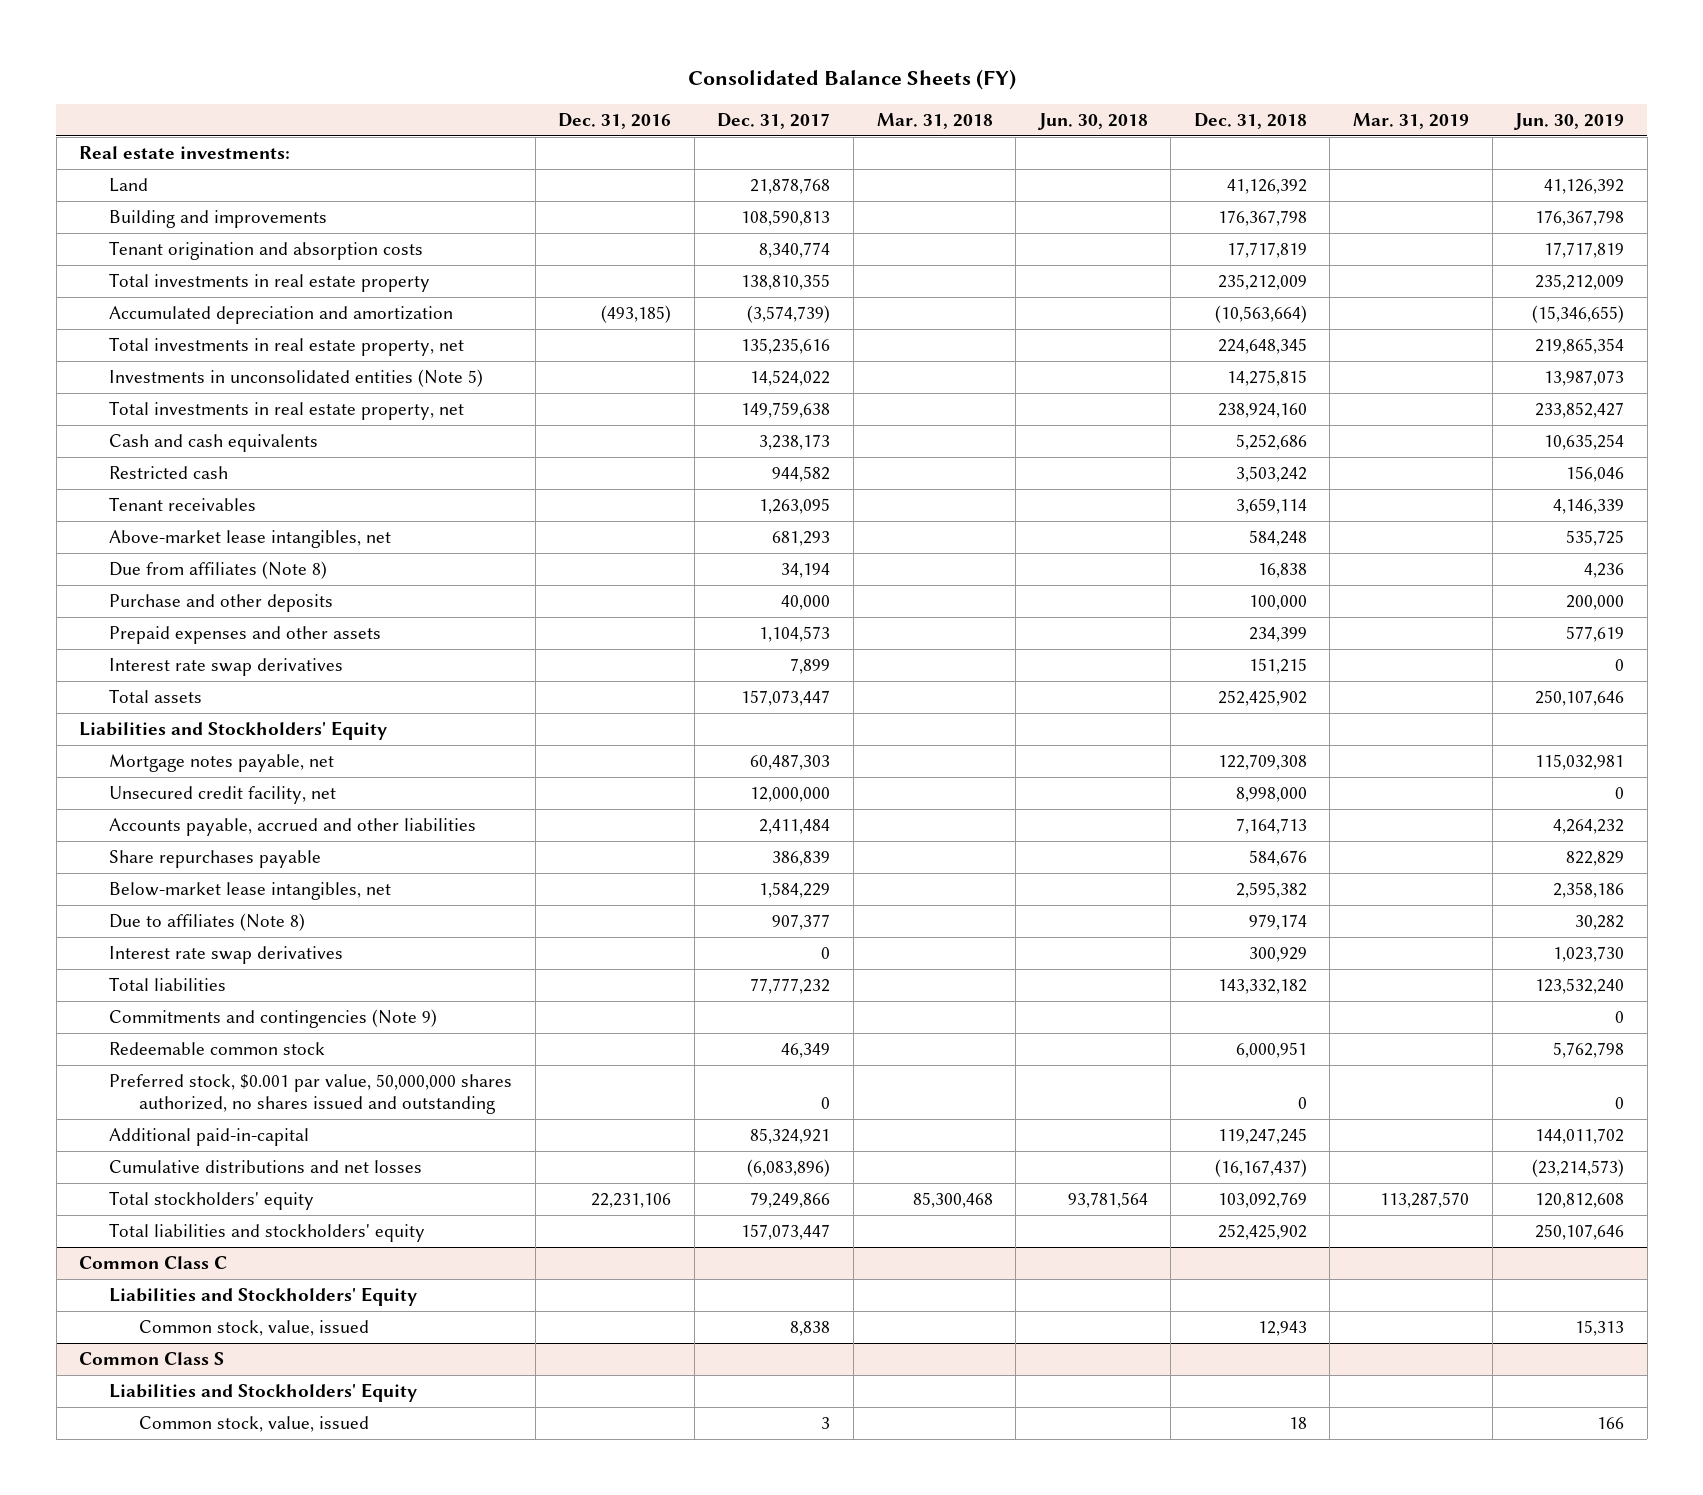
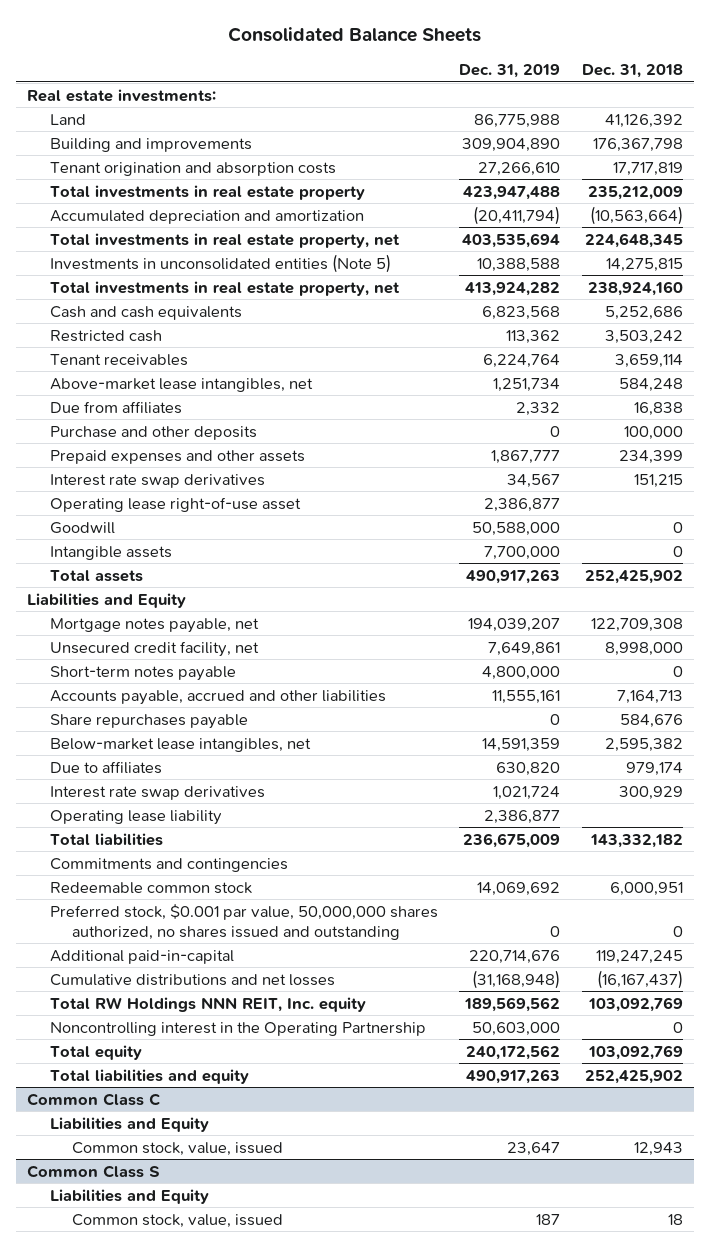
[687,69,1016,91] Consolidated Balance Sheets (FY) -> [227,27,481,43] Consolidated Balance Sheets
[558,113,672,130] Dec. 31, 2016 -> none
[717,113,831,130] Dec. 31, 2017 -> none
[876,113,993,130] Mar. 31, 2018 -> none
[1037,113,1148,131] Jun. 30, 2018 -> none
[1352,113,1469,130] Mar. 31, 2019 -> none
[1514,113,1625,131] Jun. 30, 2019 -> none
none -> [459,64,561,79] Dec. 31, 2019
[109,560,328,579] Due from affiliates (Note 8) -> [49,400,182,414] Due from affiliates
none -> [49,496,301,512] Operating lease right-of-use asset
none -> [49,521,115,534] Goodwill
none -> [49,545,172,560] Intangible assets
[79,720,388,740] Liabilities and Stockholders' Equity -> [26,592,186,608] Liabilities and Equity
none -> [49,665,236,681] Short-term notes payable
[109,912,306,931] Due to affiliates (Note 8) -> [49,760,162,774] Due to affiliates
none -> [49,809,222,825] Operating lease liability
[109,1008,438,1028] Commitments and contingencies (Note 9) -> [49,857,288,872] Commitments and contingencies
[109,1190,315,1210] Total stockholders' equity -> [49,996,366,1012] Total RW Holdings NNN REIT, Inc. equity
none -> [49,1021,426,1036] Noncontrolling interest in the Operating Partnership
none -> [49,1044,142,1060] Total equity
[109,1222,426,1242] Total liabilities and stockholders' equity -> [49,1068,249,1084] Total liabilities and equity
[109,1286,418,1306] Liabilities and Stockholders' Equity -> [49,1116,209,1132] Liabilities and Equity
[109,1382,418,1402] Liabilities and Stockholders' Equity -> [49,1188,209,1204] Liabilities and Equity

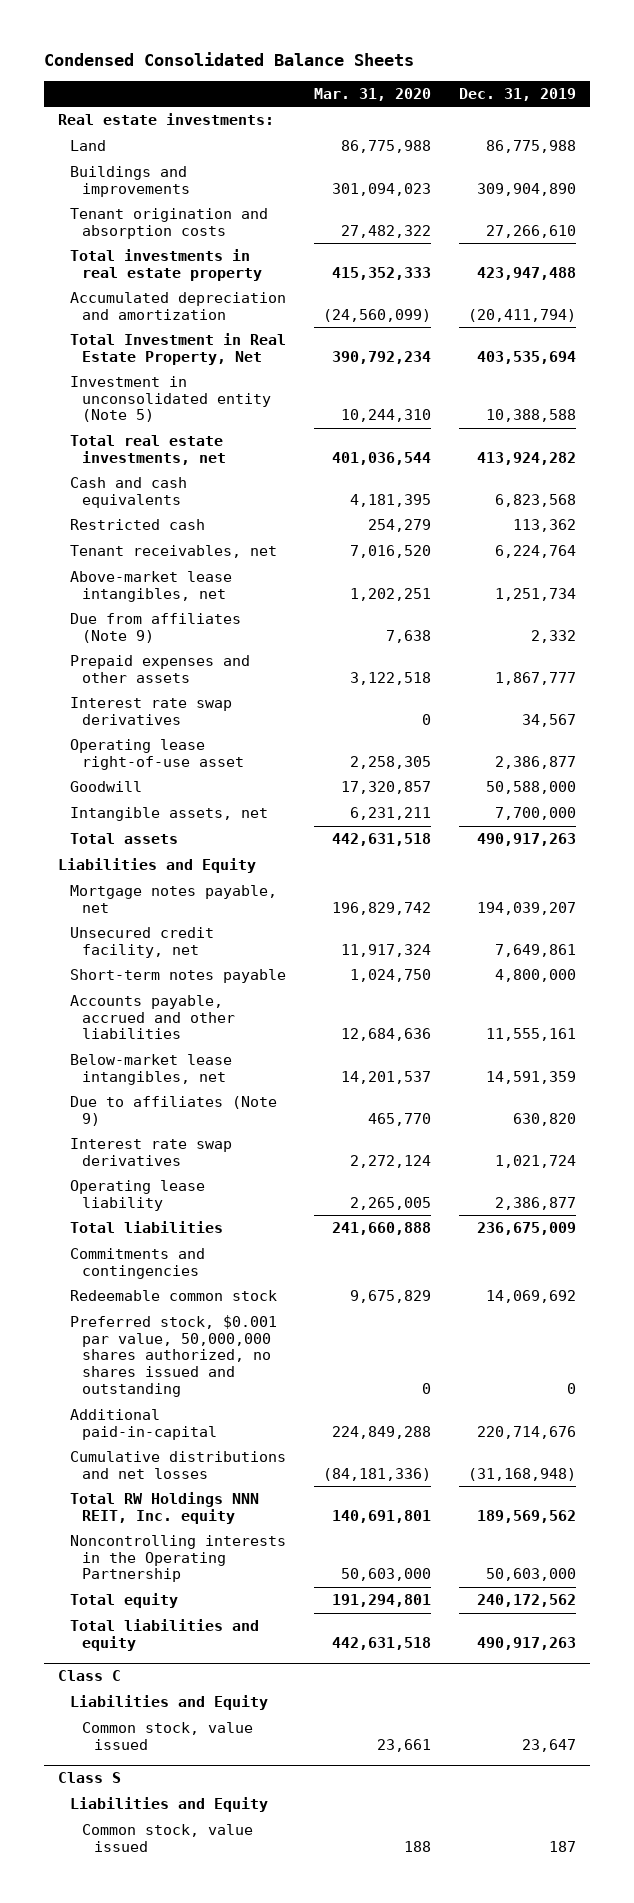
[227,27,481,43] Consolidated Balance Sheets -> [44,52,415,67] Condensed Consolidated Balance Sheets
[582,64,684,79] Dec. 31, 2018 -> none
none -> [313,87,431,101] Mar. 31, 2020
[49,137,252,152] Building and improvements -> [70,166,191,197] Buildings and improvements
[49,232,400,248] Total investments in real estate property, net -> [70,333,287,365] Total Investment in Real Estate Property, Net
[49,253,391,273] Investments in unconsolidated entities (Note 5) -> [70,376,272,423] Investment in unconsolidated entity (Note 5)
[49,280,400,296] Total investments in real estate property, net -> [70,435,227,465] Total real estate investments, net
[49,353,188,366] Tenant receivables -> [70,545,278,559] Tenant receivables, net
[49,425,257,440] Purchase and other deposits -> none
[49,400,182,414] Due from affiliates -> [70,613,242,643] Due from affiliates (Note 9)
[49,545,172,560] Intangible assets -> [70,807,269,822] Intangible assets, net
[49,713,248,729] Share repurchases payable -> none
[49,760,162,774] Due to affiliates -> [70,1096,278,1126] Due to affiliates (Note 9)
[49,1021,426,1036] Noncontrolling interest in the Operating Partnership -> [70,1535,287,1583] Noncontrolling interests in the Operating Partnership
[26,1092,161,1106] Common Class C -> [58,1670,122,1682] Class C
[72,1141,284,1156] Common stock, value, issued -> [82,1722,254,1750] Common stock, value issued
[26,1164,160,1178] Common Class S -> [58,1772,122,1784] Class S
[72,1213,284,1228] Common stock, value, issued -> [82,1824,254,1852] Common stock, value issued

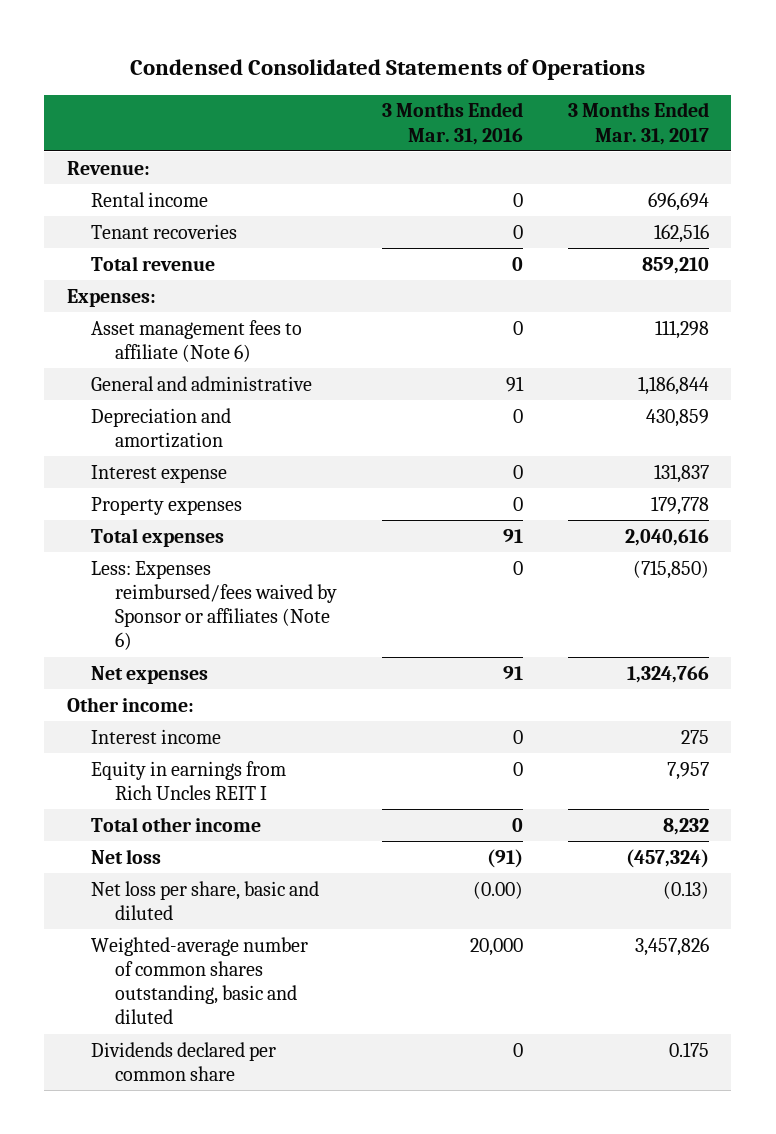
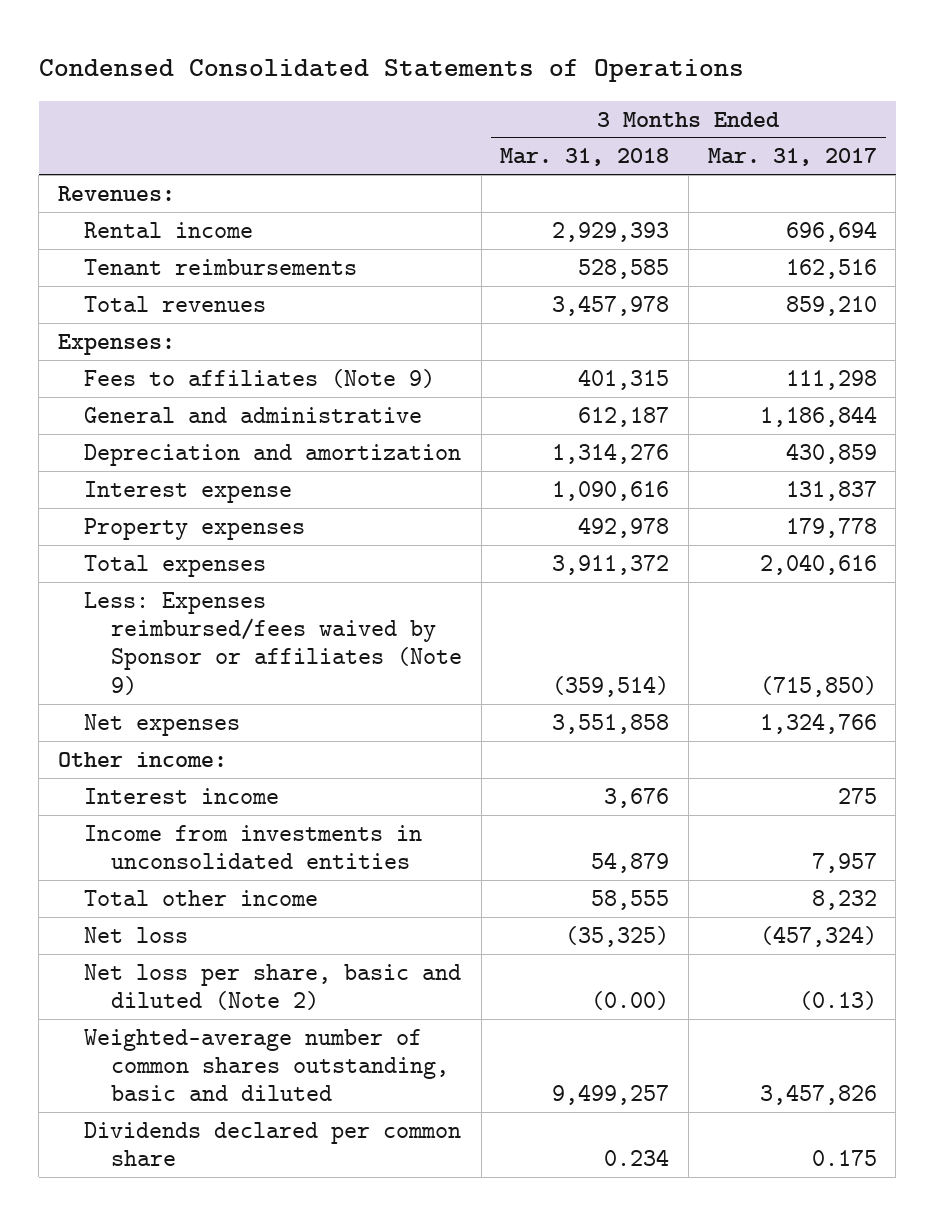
[381,102,523,145] 3 Months Ended Mar. 31, 2016 -> none
none -> [500,148,670,167] Mar. 31, 2018
[66,160,150,175] Revenue: -> [57,185,175,201] Revenues:
[90,223,237,239] Tenant recoveries -> [84,258,358,275] Tenant reimbursements
[90,255,215,271] Total revenue -> [84,295,267,312] Total revenues
[90,319,302,362] Asset management fees to affiliate (Note 6) -> [84,368,436,388] Fees to affiliates (Note 9)
[90,560,338,651] Less: Expenses reimbursed/fees waived by Sponsor or affiliates (Note 6) -> [84,591,463,695] Less: Expenses reimbursed/fees waived by Sponsor or affiliates (Note 9)
[90,760,286,800] Equity in earnings from Rich Uncles REIT I -> [84,824,423,870] Income from investments in unconsolidated entities
[90,880,319,920] Net loss per share, basic and diluted -> [84,963,462,1011] Net loss per share, basic and diluted (Note 2)

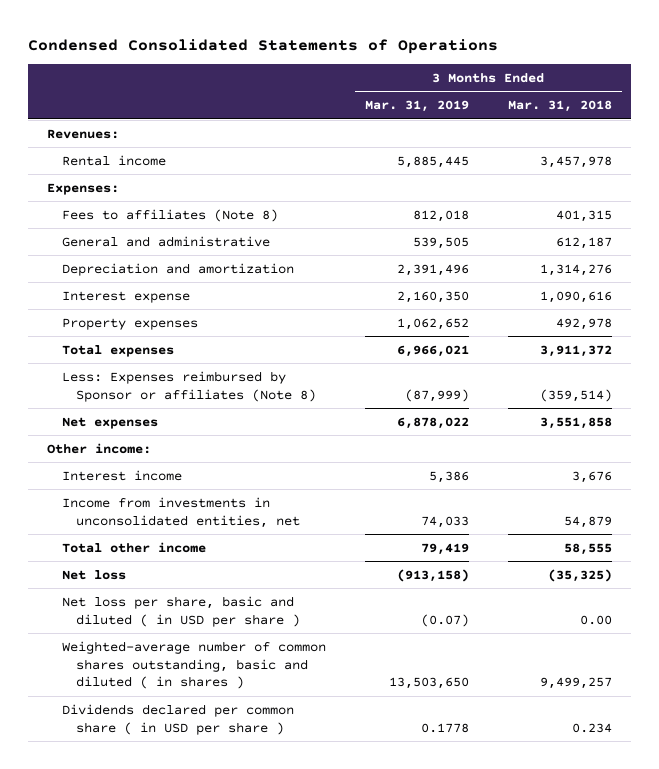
[707,148,877,167] Mar. 31, 2017 -> none
none -> [364,100,469,113] Mar. 31, 2019
[84,258,358,275] Tenant reimbursements -> none
[84,295,267,312] Total revenues -> none
[552,221,670,242] 2,929,393 -> [539,155,612,168] 3,457,978
[84,368,436,388] Fees to affiliates (Note 9) -> [61,208,278,222] Fees to affiliates (Note 8)
[84,591,463,695] Less: Expenses reimbursed/fees waived by Sponsor or affiliates (Note 9) -> [61,370,317,402] Less: Expenses reimbursed by Sponsor or affiliates (Note 8)
[84,824,423,870] Income from investments in unconsolidated entities -> [61,496,301,528] Income from investments in unconsolidated entities, net
[84,963,462,1011] Net loss per share, basic and diluted (Note 2) -> [61,595,301,627] Net loss per share, basic and diluted ( in USD per share )
[591,991,670,1011] (0.00) -> [579,614,612,625] 0.00
[84,1028,450,1102] Weighted-average number of common shares outstanding, basic and diluted -> [61,640,326,690] Weighted-average number of common shares outstanding, basic and diluted ( in shares )
[84,1121,462,1167] Dividends declared per common share -> [61,703,294,735] Dividends declared per common share ( in USD per share )

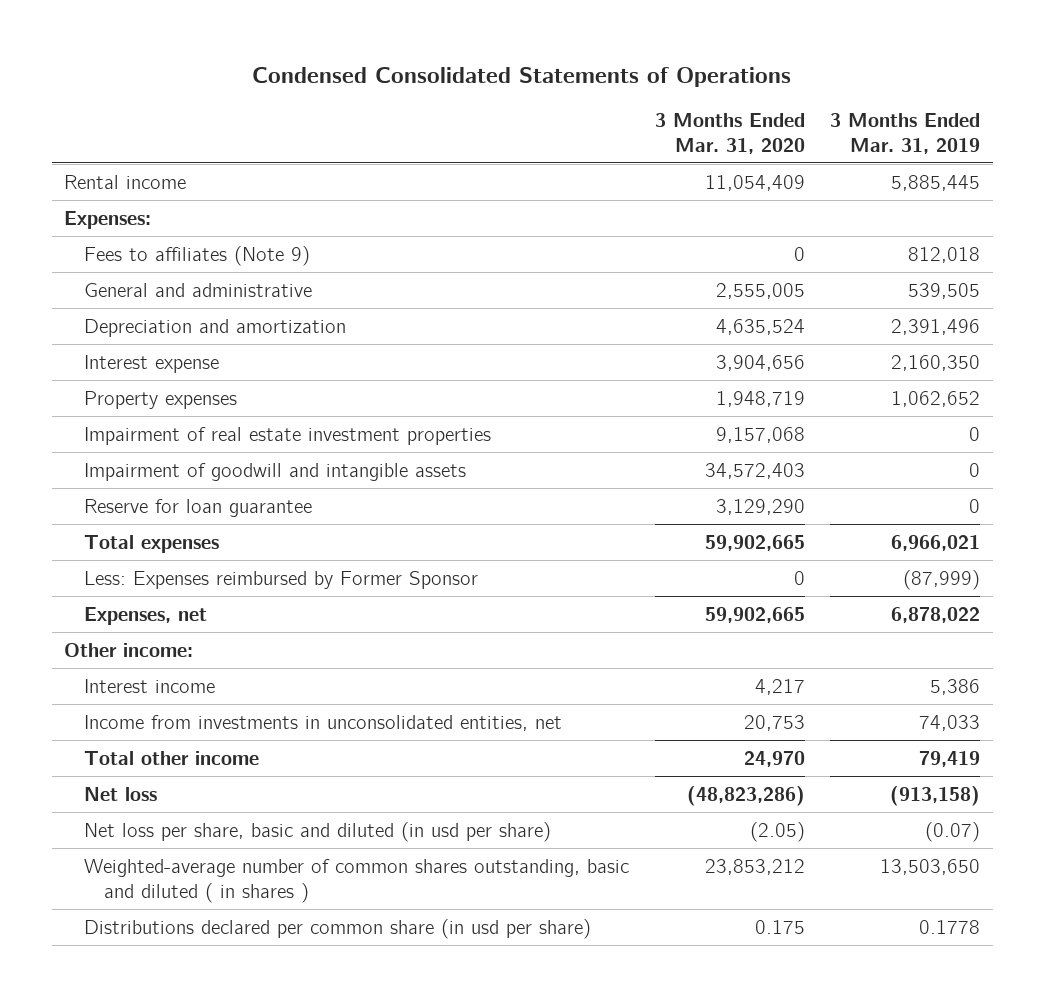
[507,100,612,113] Mar. 31, 2018 -> none
none -> [654,113,805,155] 3 Months Ended Mar. 31, 2020
[47,128,120,139] Revenues: -> none
[61,208,278,222] Fees to affiliates (Note 8) -> [84,245,311,266] Fees to affiliates (Note 9)
none -> [84,426,492,445] Impairment of real estate investment properties
none -> [84,462,467,481] Impairment of goodwill and intangible assets
none -> [84,498,313,517] Reserve for loan guarantee
[61,370,317,402] Less: Expenses reimbursed by Sponsor or affiliates (Note 8) -> [84,570,479,589] Less: Expenses reimbursed by Former Sponsor
[61,416,158,429] Net expenses -> [84,606,208,625] Expenses, net
[61,595,301,627] Net loss per share, basic and diluted ( in USD per share ) -> [84,821,552,842] Net loss per share, basic and diluted (in usd per share)
[61,703,294,735] Dividends declared per common share ( in USD per share ) -> [84,918,592,939] Distributions declared per common share (in usd per share)

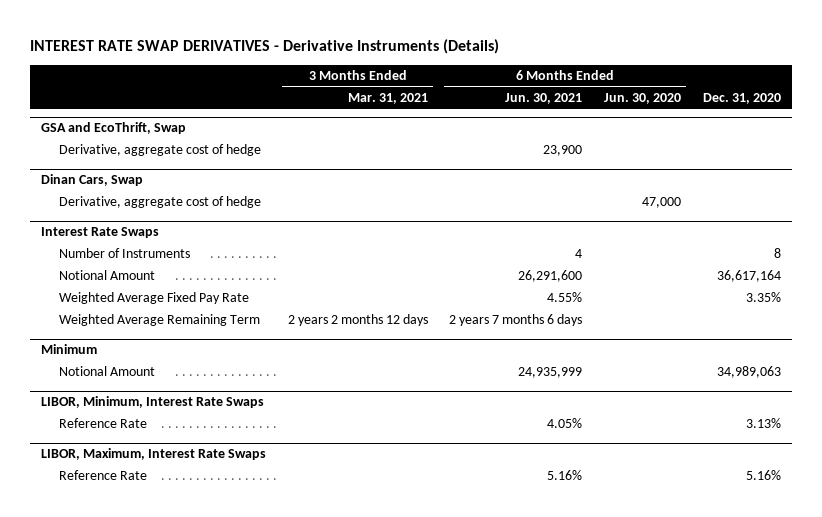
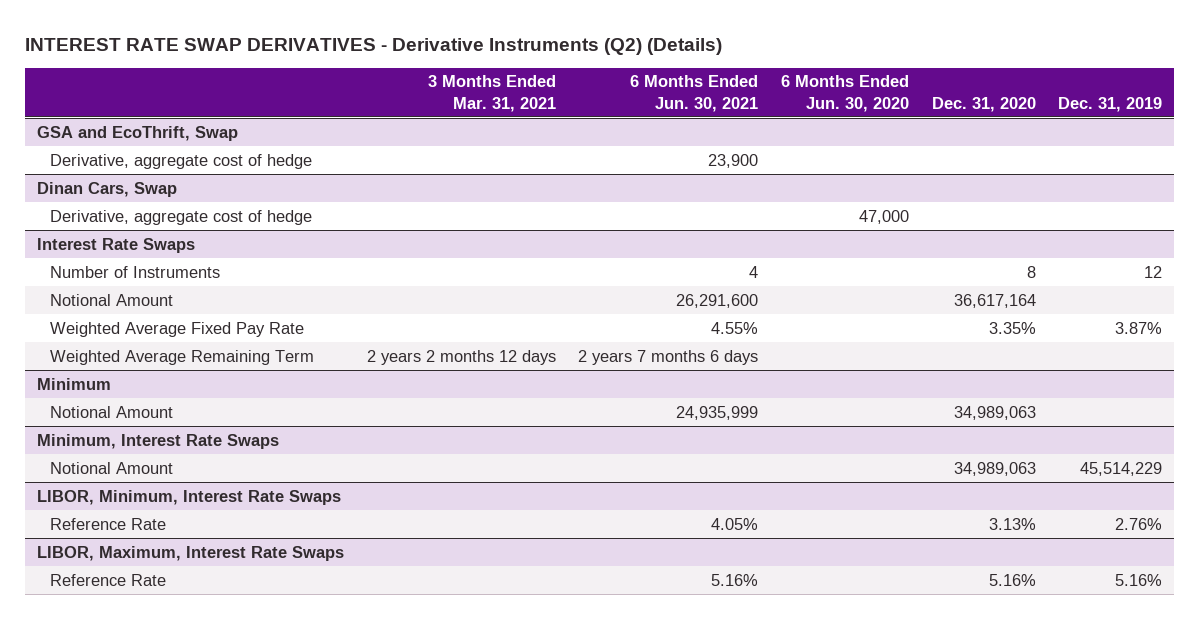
[30,39,500,55] INTEREST RATE SWAP DERIVATIVES - Derivative Instruments (Details) -> [25,38,723,56] INTEREST RATE SWAP DERIVATIVES - Derivative Instruments (Q2) (Details)
none -> [1058,96,1163,112] Dec. 31, 2019
none -> [36,433,279,449] Minimum, Interest Rate Swaps
none -> [50,461,174,474] Notional Amount

